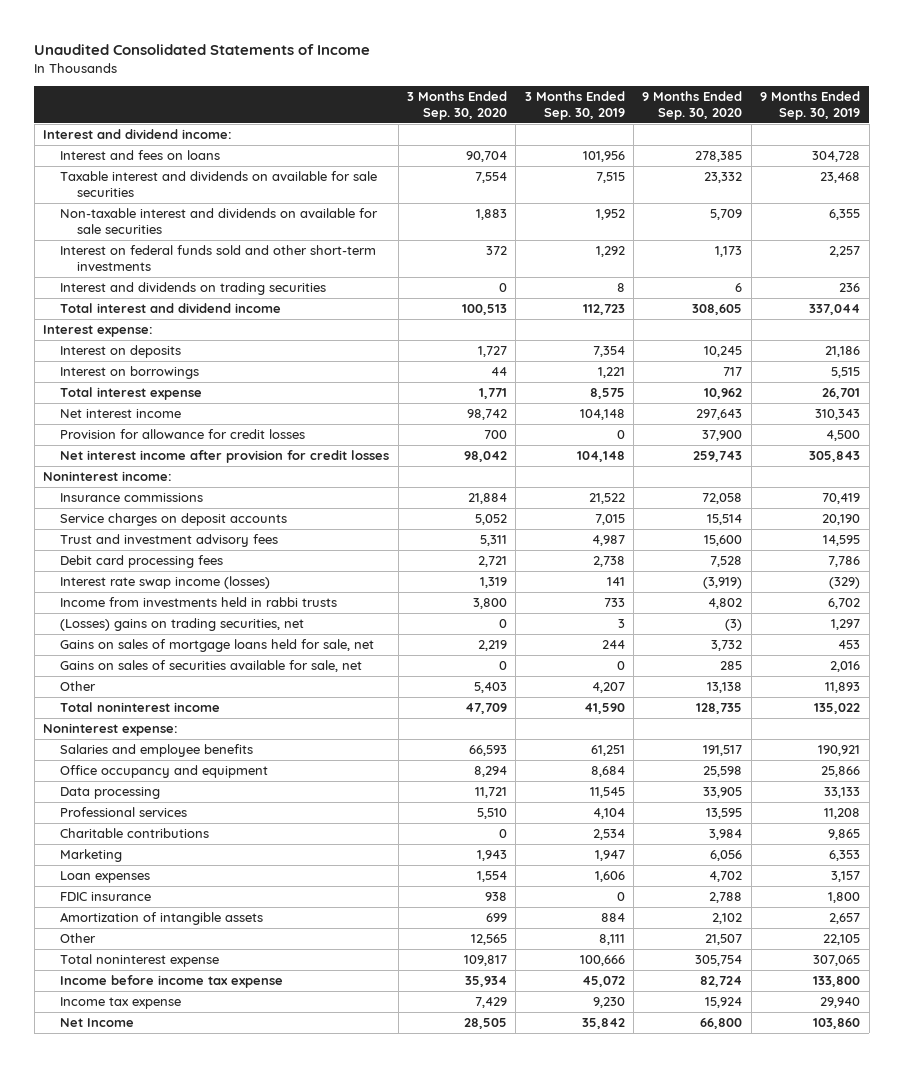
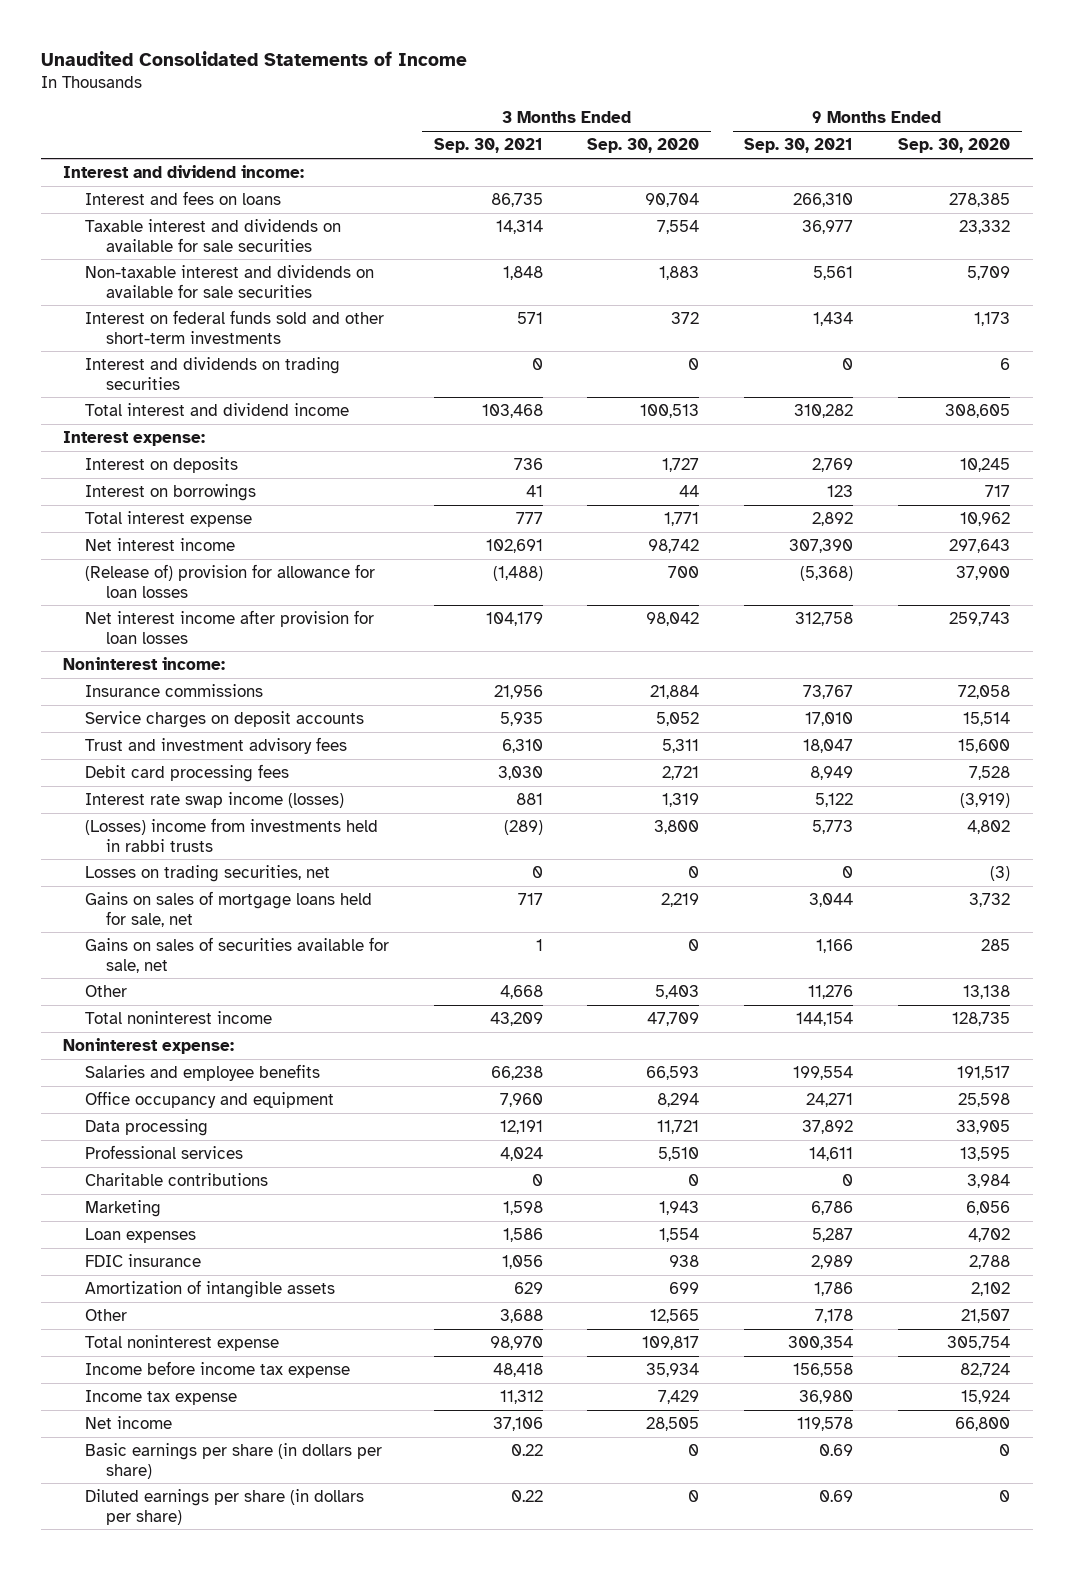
[524,90,625,120] 3 Months Ended Sep. 30, 2019 -> none
[760,90,861,120] 9 Months Ended Sep. 30, 2019 -> none
none -> [433,138,543,154] Sep. 30, 2021
none -> [744,138,854,154] Sep. 30, 2021
[60,429,306,440] Provision for allowance for credit losses -> [84,563,375,598] (Release of) provision for allowance for loan losses
[60,450,390,464] Net interest income after provision for credit losses -> [84,609,374,644] Net interest income after provision for loan losses
[60,597,338,608] Income from investments held in rabbi trusts -> [84,817,378,852] (Losses) income from investments held in rabbi trusts
[60,618,305,632] (Losses) gains on trading securities, net -> [84,864,330,882] Losses on trading securities, net
[60,1018,135,1028] Net Income -> [84,1415,172,1429] Net income
none -> [84,1442,382,1479] Basic earnings per share (in dollars per share)
none -> [84,1488,364,1525] Diluted earnings per share (in dollars per share)

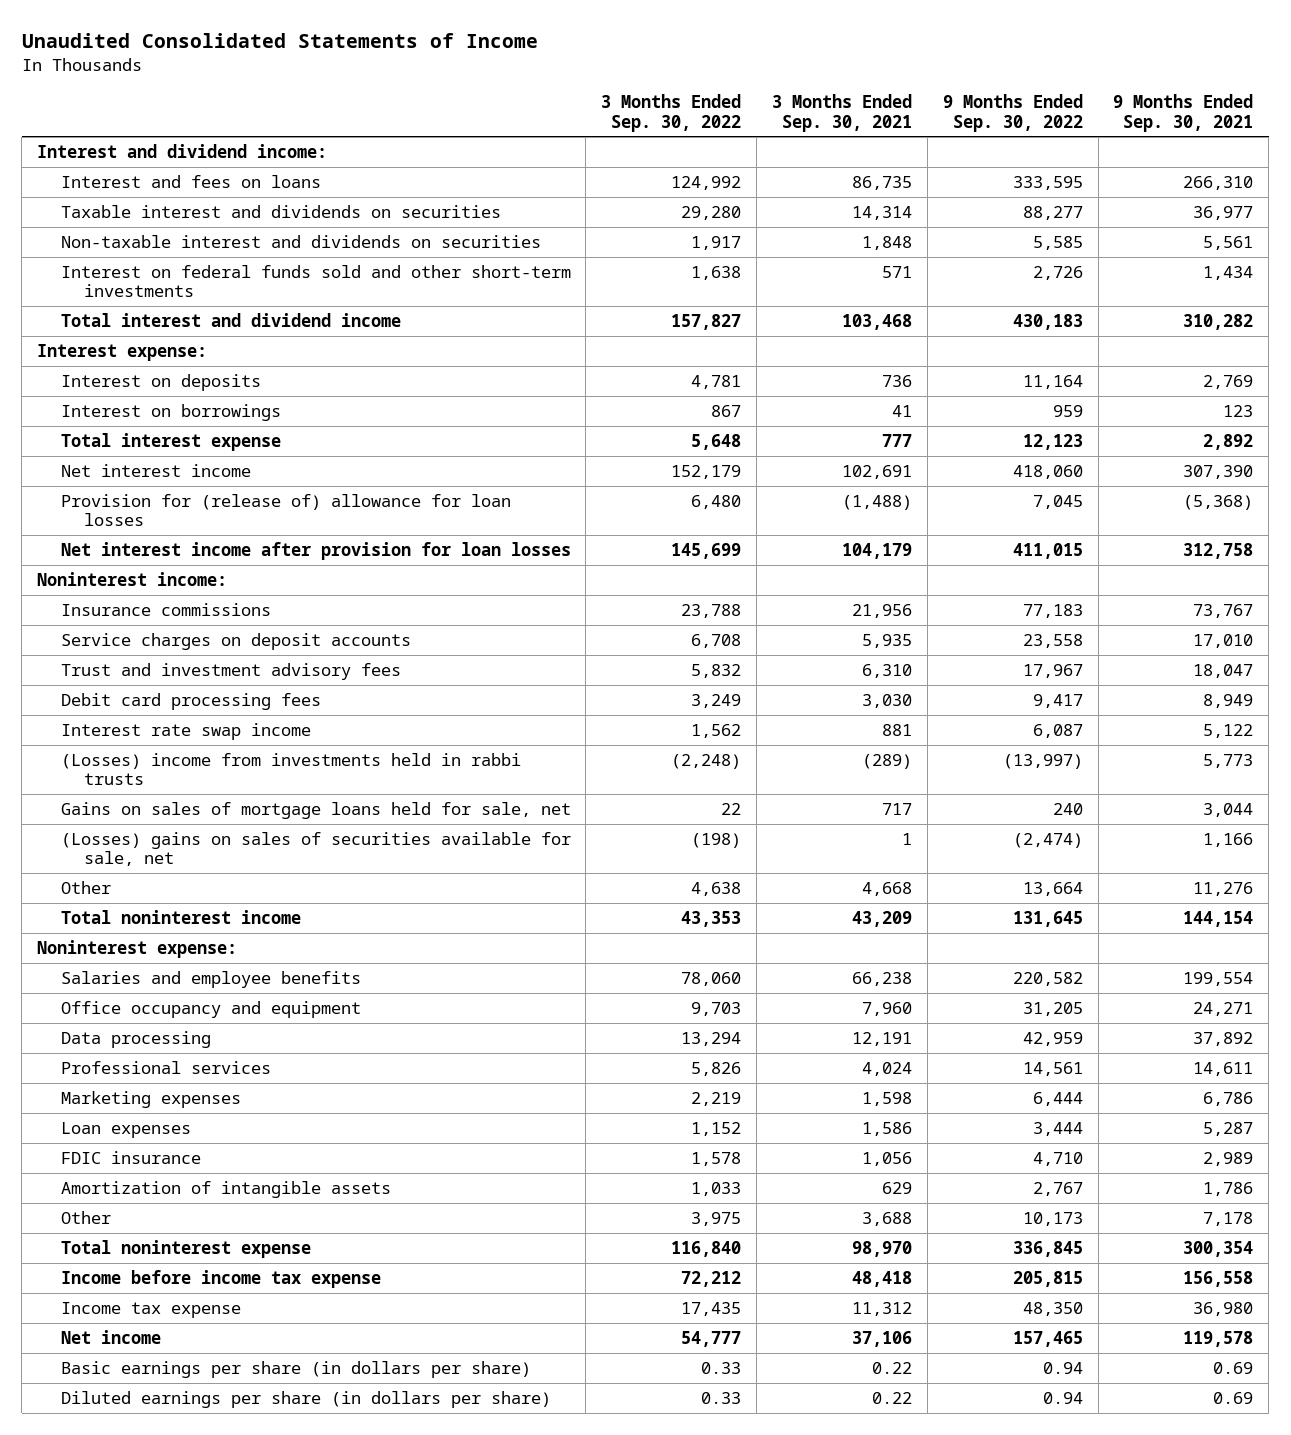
[587,138,700,154] Sep. 30, 2020 -> none
[898,138,1011,154] Sep. 30, 2020 -> none
none -> [601,94,742,132] 3 Months Ended Sep. 30, 2022
none -> [942,94,1083,132] 9 Months Ended Sep. 30, 2022
[84,218,341,252] Taxable interest and dividends on available for sale securities -> [60,204,501,218] Taxable interest and dividends on securities
[84,264,374,298] Non-taxable interest and dividends on available for sale securities -> [60,234,541,248] Non-taxable interest and dividends on securities
[84,356,340,390] Interest and dividends on trading securities -> none
[84,563,375,598] (Release of) provision for allowance for loan losses -> [60,493,511,527] Provision for (release of) allowance for loan losses
[84,791,344,808] Interest rate swap income (losses) -> [60,722,311,740] Interest rate swap income
[84,864,330,882] Losses on trading securities, net -> none
[84,936,389,973] Gains on sales of securities available for sale, net -> [60,831,571,867] (Losses) gains on sales of securities available for sale, net
[84,1172,268,1186] Charitable contributions -> none
[84,1199,161,1217] Marketing -> [60,1090,241,1108] Marketing expenses

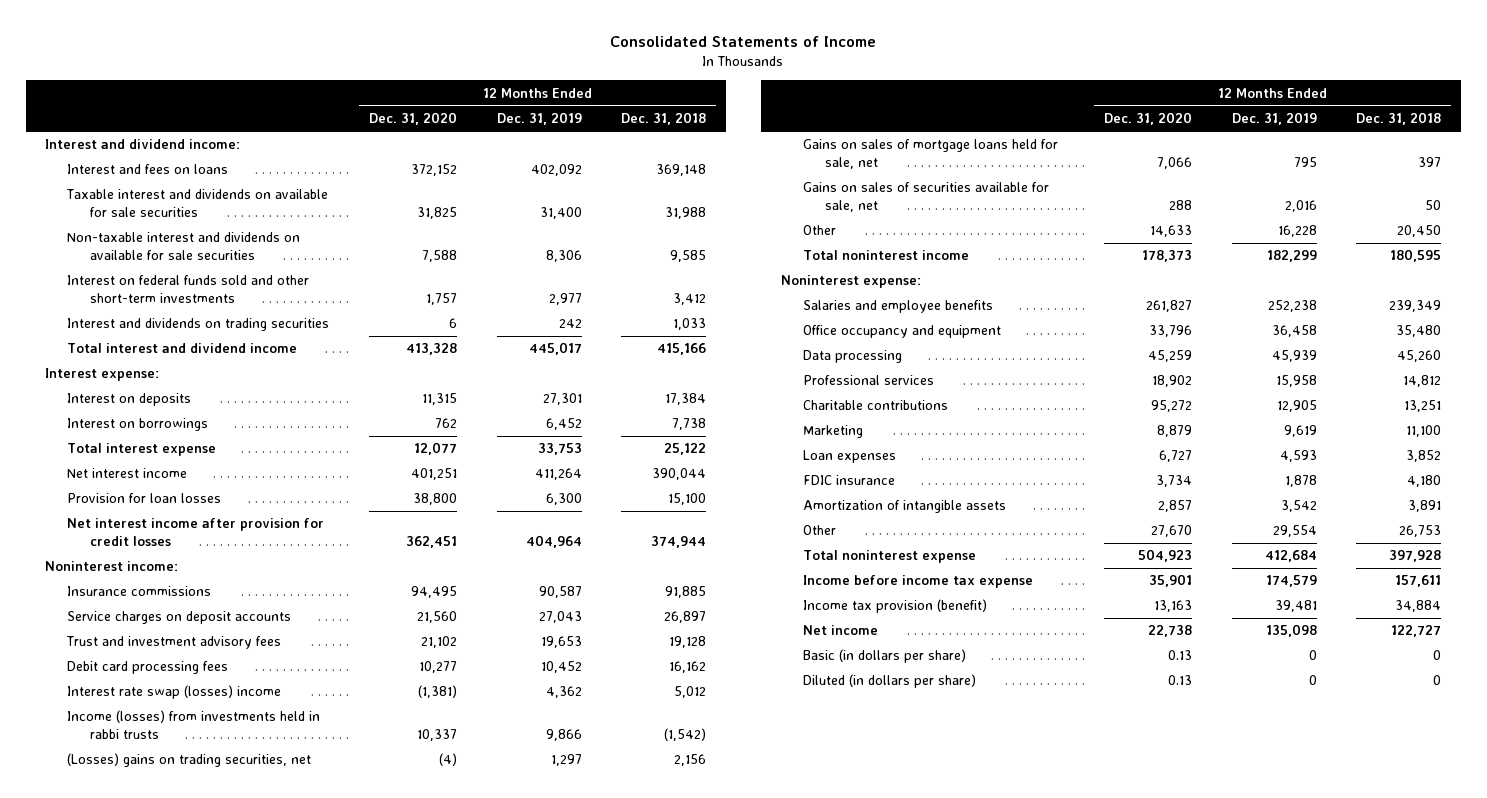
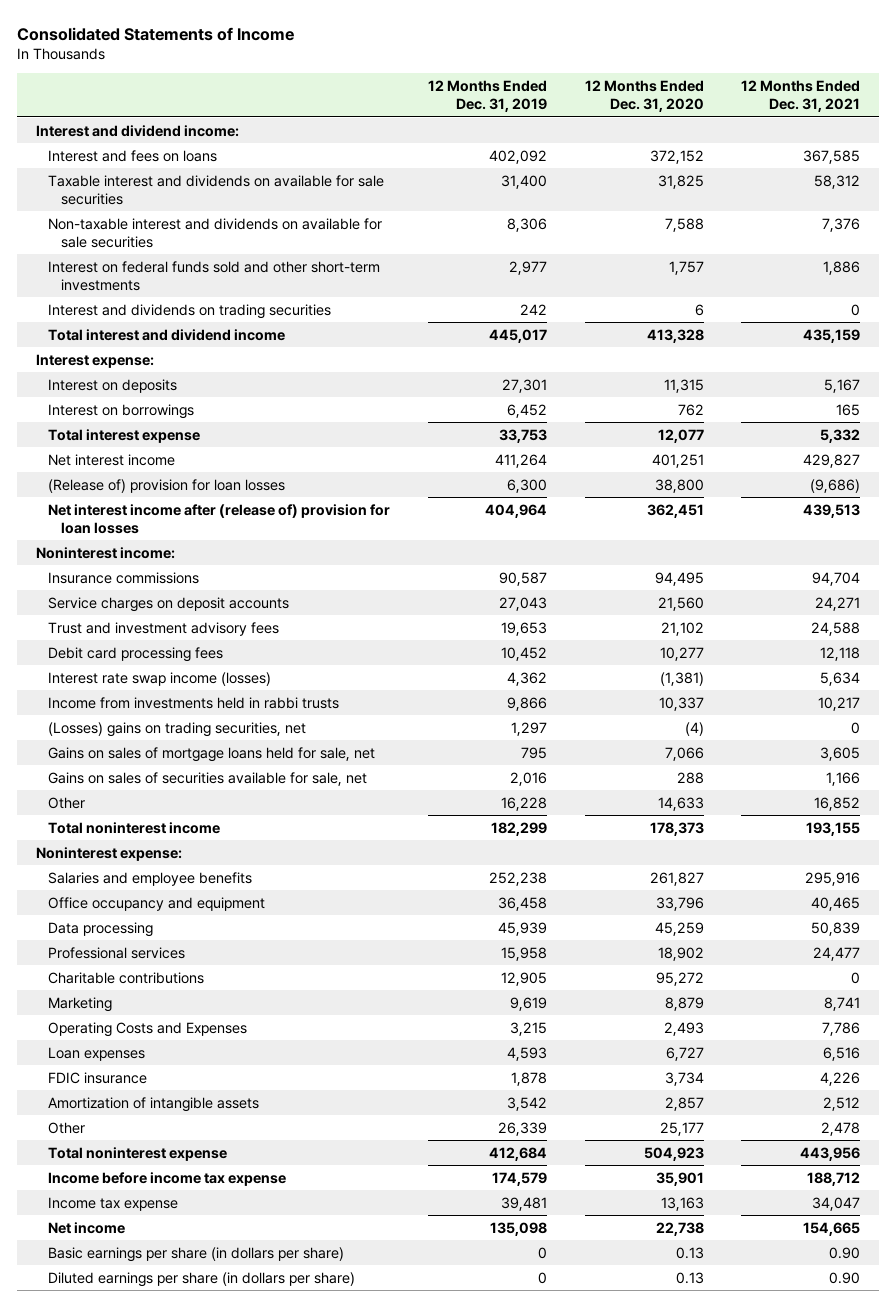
[621,112,707,126] Dec. 31, 2018 -> none
none -> [741,80,861,113] 12 Months Ended Dec. 31, 2021
[67,493,222,504] Provision for loan losses -> [48,478,286,493] (Release of) provision for loan losses
[67,518,325,547] Net interest income after provision for credit losses -> [48,503,391,534] Net interest income after (release of) provision for loan losses
[67,685,282,700] Interest rate swap (losses) income -> [48,671,272,686] Interest rate swap income (losses)
[67,710,321,740] Income (losses) from investments held in rabbi trusts -> [48,696,340,709] Income from investments held in rabbi trusts
none -> [48,1021,248,1037] Operating Costs and Expenses
[1151,525,1193,538] 27,670 -> [659,1121,704,1136] 25,177
[1272,525,1317,538] 29,554 -> [498,1121,548,1136] 26,339
[802,599,987,614] Income tax provision (benefit) -> [48,1196,179,1211] Income tax expense
[802,649,966,664] Basic (in dollars per share) -> [48,1246,345,1262] Basic earnings per share (in dollars per share)
[802,674,976,689] Diluted (in dollars per share) -> [48,1271,356,1287] Diluted earnings per share (in dollars per share)

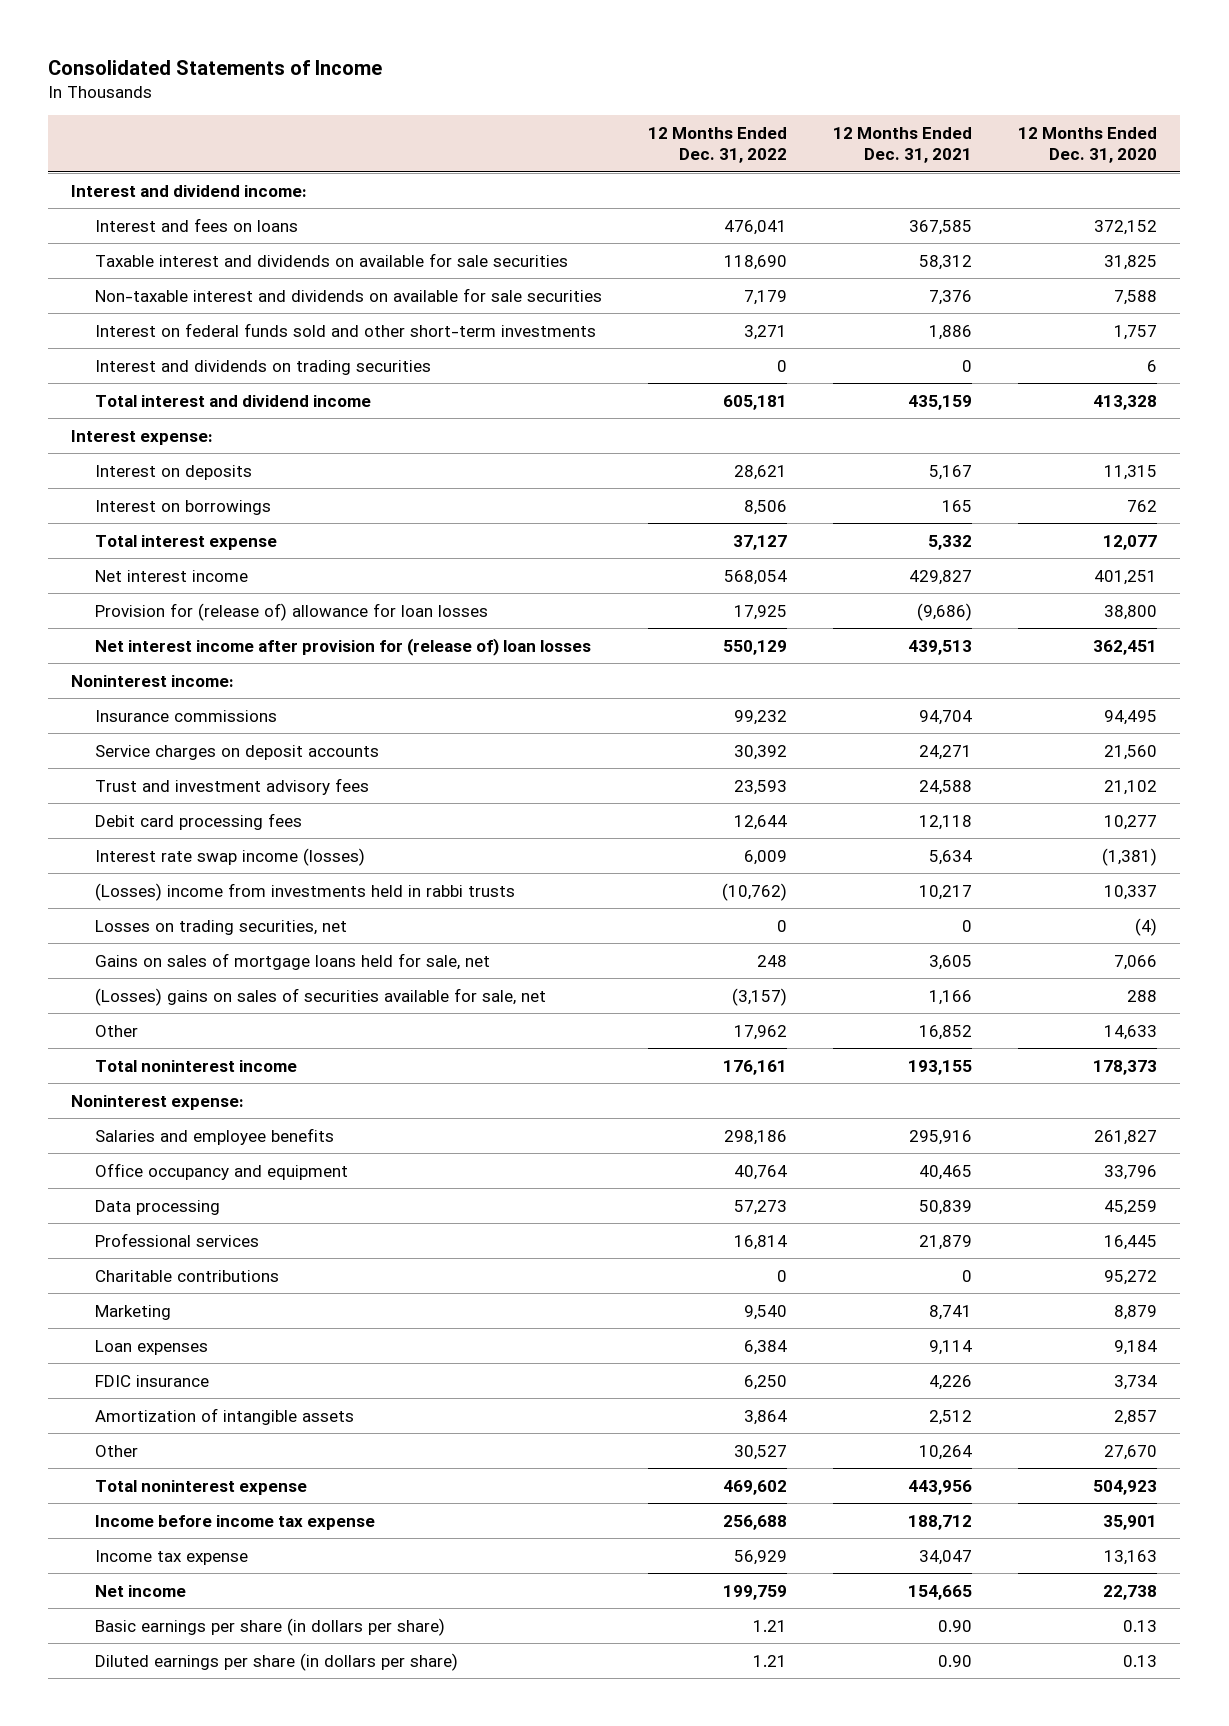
[428,80,548,113] 12 Months Ended Dec. 31, 2019 -> none
none -> [648,126,788,164] 12 Months Ended Dec. 31, 2022
[48,478,286,493] (Release of) provision for loan losses -> [94,602,488,621] Provision for (release of) allowance for loan losses
[48,503,391,534] Net interest income after (release of) provision for loan losses -> [94,637,591,656] Net interest income after provision for (release of) loan losses
[48,696,340,709] Income from investments held in rabbi trusts -> [94,882,515,901] (Losses) income from investments held in rabbi trusts
[48,721,307,737] (Losses) gains on trading securities, net -> [94,919,347,935] Losses on trading securities, net
[48,771,368,786] Gains on sales of securities available for sale, net -> [94,987,546,1006] (Losses) gains on sales of securities available for sale, net
[657,946,704,961] 18,902 -> [1104,1234,1158,1250] 16,445
[813,946,861,961] 24,477 -> [919,1234,973,1250] 21,879
[48,1021,248,1037] Operating Costs and Expenses -> none
[665,1046,704,1061] 6,727 -> [1114,1339,1158,1355] 9,184
[823,1046,861,1061] 6,516 -> [929,1339,973,1355] 9,114
[659,1121,704,1136] 25,177 -> [1104,1444,1158,1460] 27,670
[821,1121,861,1136] 2,478 -> [919,1444,973,1460] 10,264

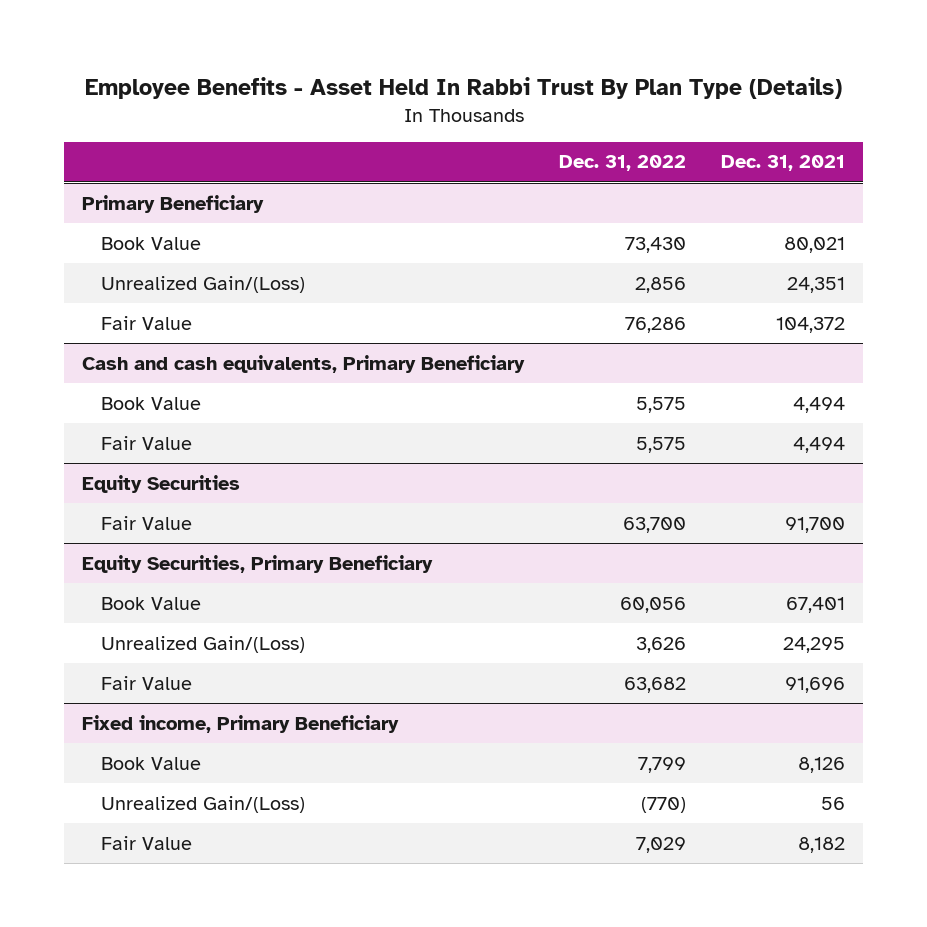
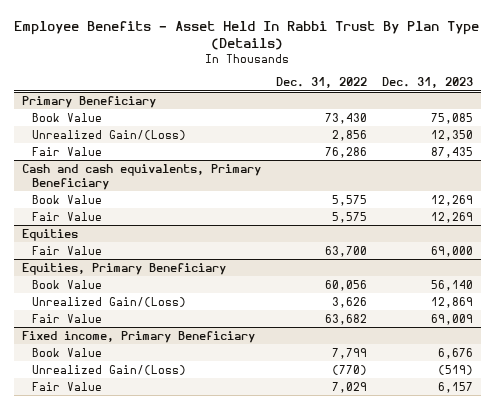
[721,155,846,172] Dec. 31, 2021 -> none
none -> [382,77,474,89] Dec. 31, 2023
[81,474,240,493] Equity Securities -> [21,228,78,241] Equities
[81,554,433,573] Equity Securities, Primary Beneficiary -> none
none -> [21,262,226,275] Equities, Primary Beneficiary

